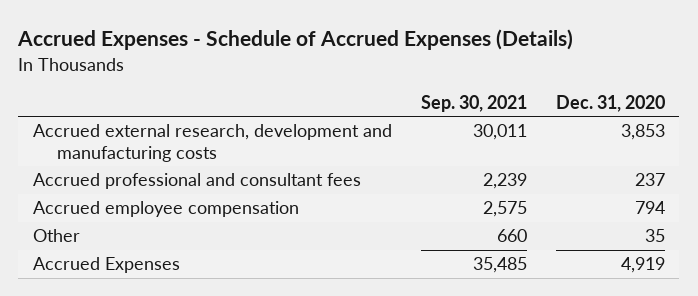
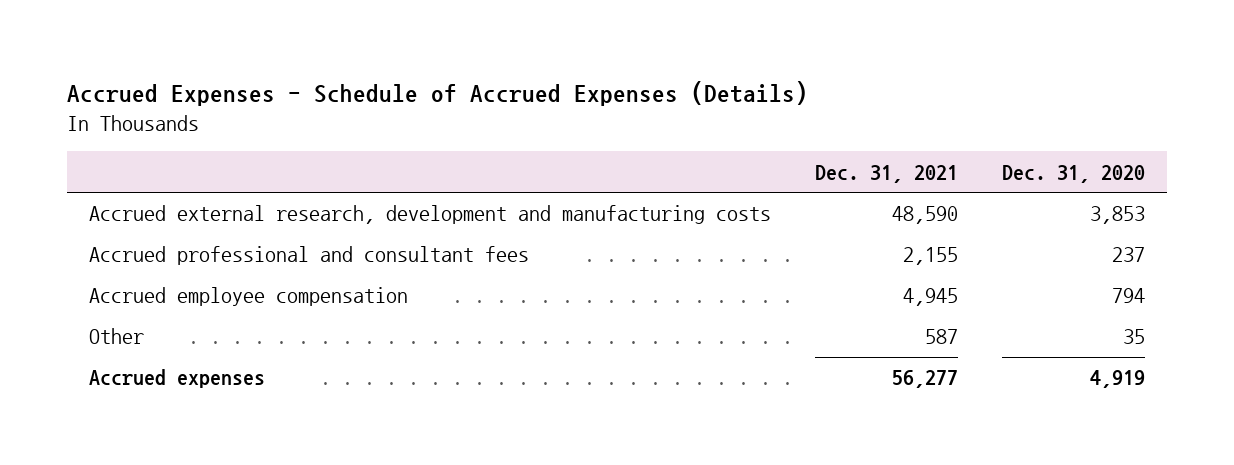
[420,94,527,112] Sep. 30, 2021 -> none
none -> [814,164,958,183] Dec. 31, 2021
[32,257,180,274] Accrued Expenses -> [89,369,266,389] Accrued expenses

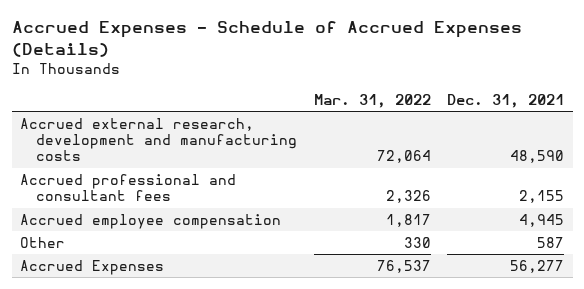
[1001,164,1145,183] Dec. 31, 2020 -> none
none -> [313,93,431,108] Mar. 31, 2022
[89,369,266,389] Accrued expenses -> [19,259,164,275] Accrued Expenses

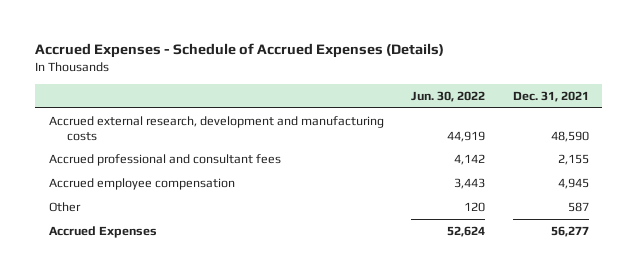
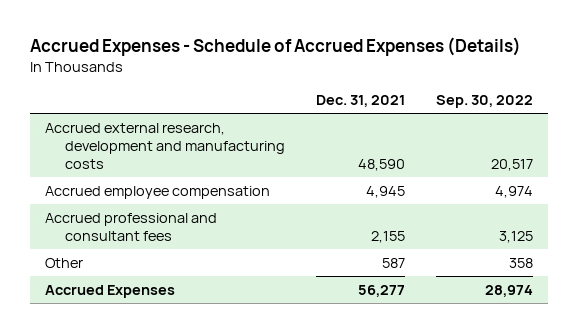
[411,90,486,102] Jun. 30, 2022 -> none
none -> [435,95,533,109] Sep. 30, 2022
[48,154,281,167] Accrued professional and consultant fees -> [45,212,218,241] Accrued professional and consultant fees

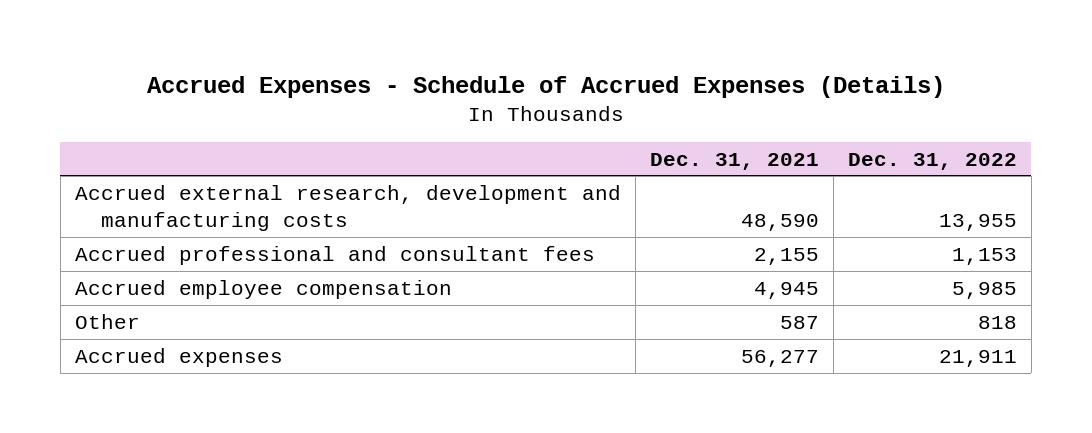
[435,95,533,109] Sep. 30, 2022 -> none
none -> [847,152,1017,170] Dec. 31, 2022
[45,185,271,199] Accrued employee compensation -> [74,279,452,299] Accrued employee compensation
[45,284,176,298] Accrued Expenses -> [74,347,283,367] Accrued expenses

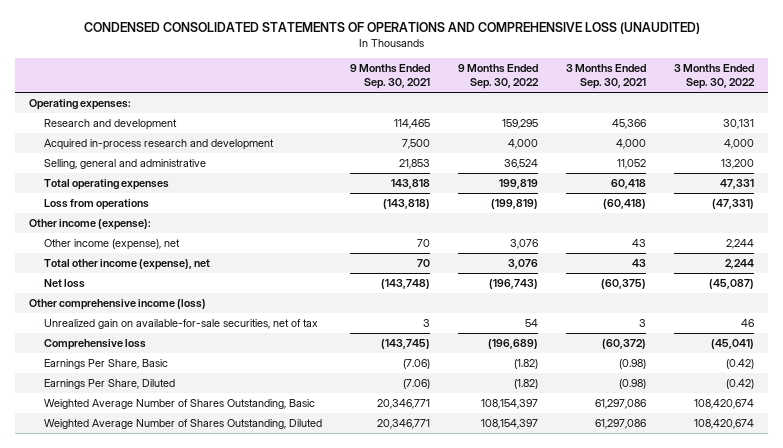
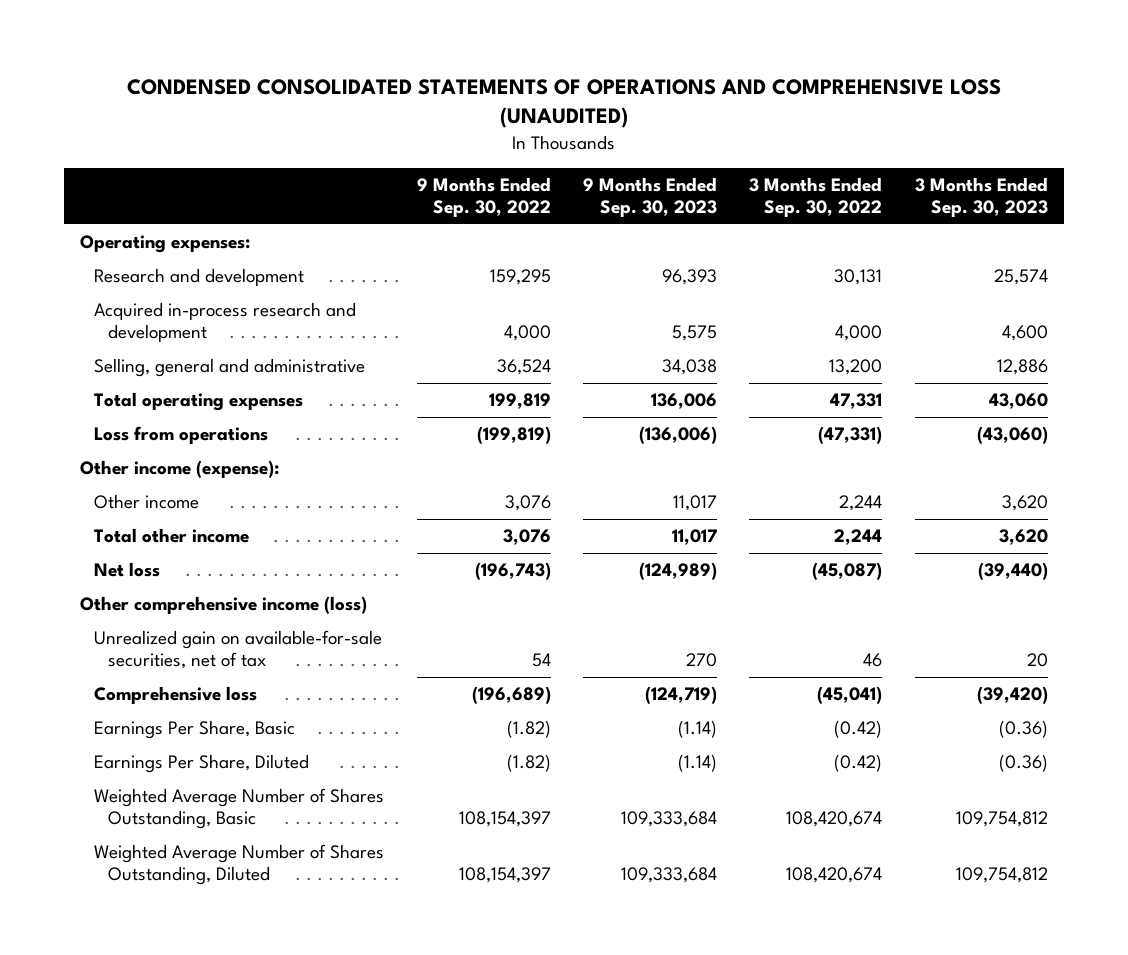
[350,64,431,90] 9 Months Ended Sep. 30, 2021 -> none
[565,64,646,90] 3 Months Ended Sep. 30, 2021 -> none
none -> [583,177,718,218] 9 Months Ended Sep. 30, 2023
none -> [914,177,1048,218] 3 Months Ended Sep. 30, 2023
[44,238,181,250] Other income (expense), net -> [94,494,200,510] Other income
[44,258,211,270] Total other income (expense), net -> [94,528,250,544] Total other income

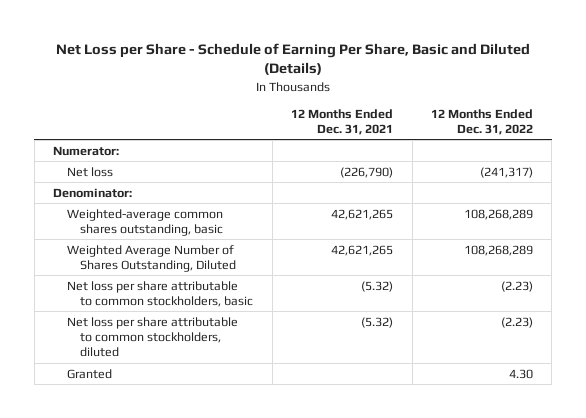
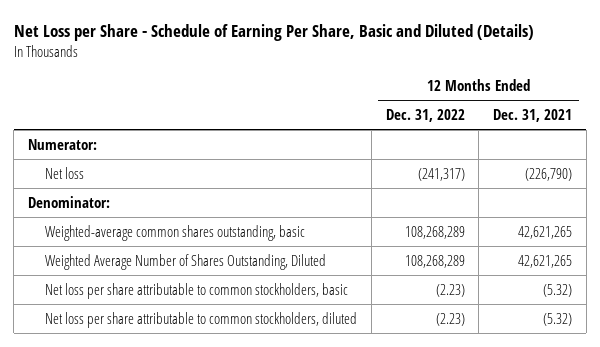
[66,368,112,379] Granted -> none

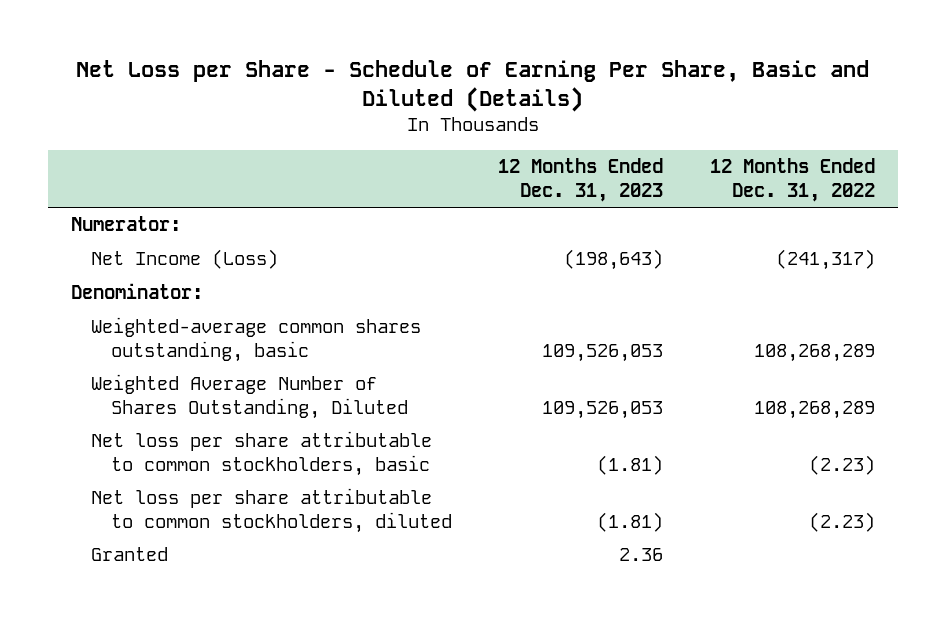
[493,108,573,122] Dec. 31, 2021 -> none
none -> [498,158,664,202] 12 Months Ended Dec. 31, 2023
[44,166,84,179] Net loss -> [91,249,279,270] Net Income (Loss)
none -> [91,547,169,562] Granted

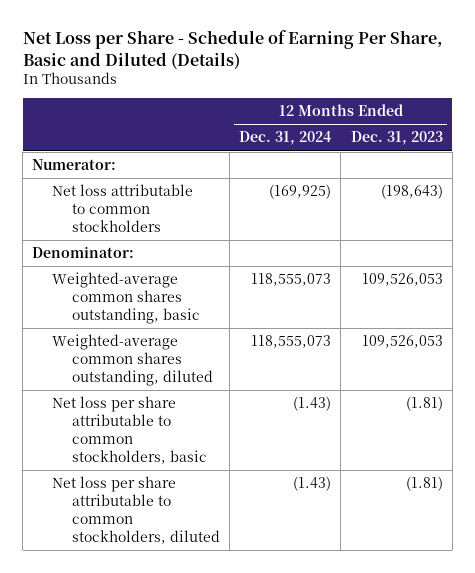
[709,158,875,202] 12 Months Ended Dec. 31, 2022 -> none
none -> [239,131,332,146] Dec. 31, 2024
[91,249,279,270] Net Income (Loss) -> [52,184,194,232] Net loss attributable to common stockholders
[91,374,409,419] Weighted Average Number of Shares Outstanding, Diluted -> [52,334,213,386] Weighted-average common shares outstanding, diluted
[91,547,169,562] Granted -> none

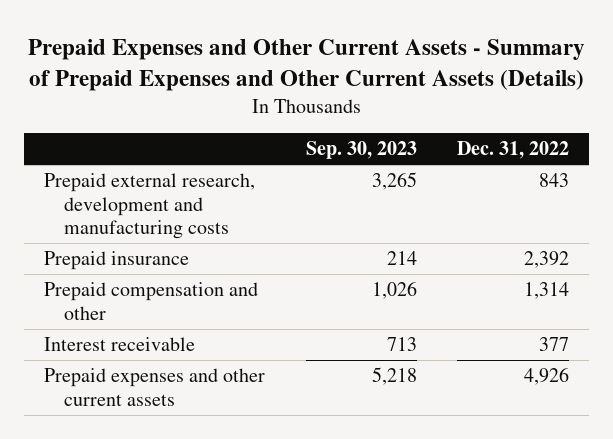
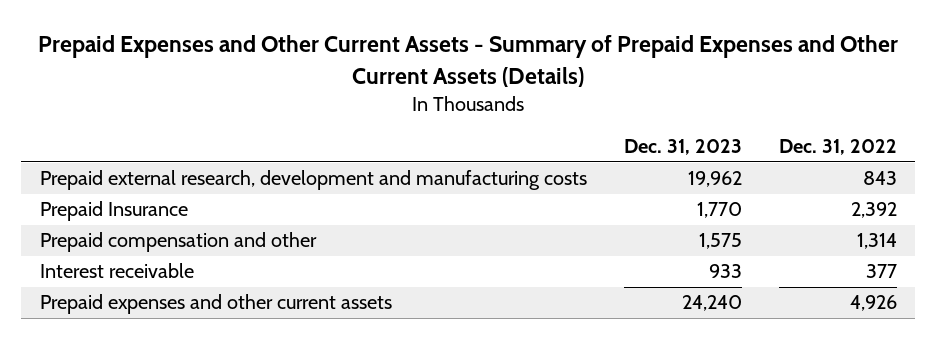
[305,141,417,160] Sep. 30, 2023 -> none
none -> [623,139,742,156] Dec. 31, 2023
[44,251,190,271] Prepaid insurance -> [39,201,188,222] Prepaid Insurance

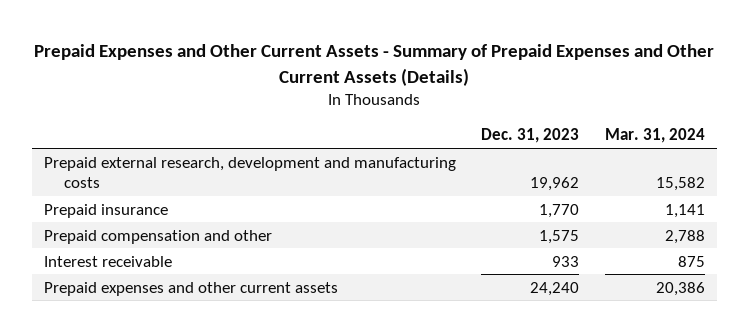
[778,139,897,156] Dec. 31, 2022 -> none
none -> [604,128,705,144] Mar. 31, 2024
[39,201,188,222] Prepaid Insurance -> [44,203,169,218] Prepaid insurance

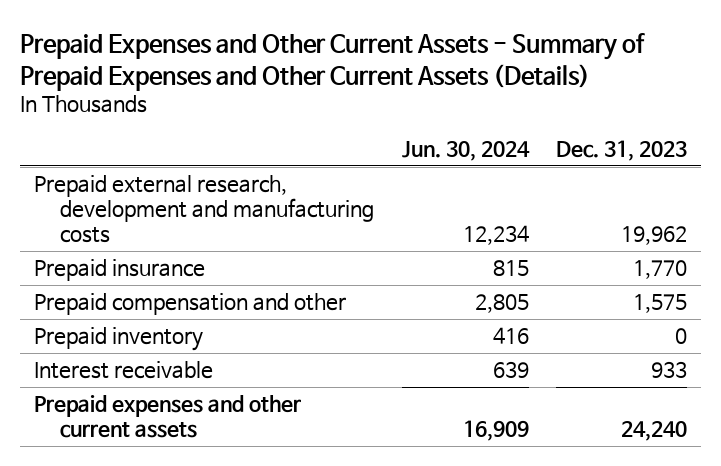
[604,128,705,144] Mar. 31, 2024 -> none
none -> [401,140,530,161] Jun. 30, 2024
none -> [34,327,204,352] Prepaid inventory

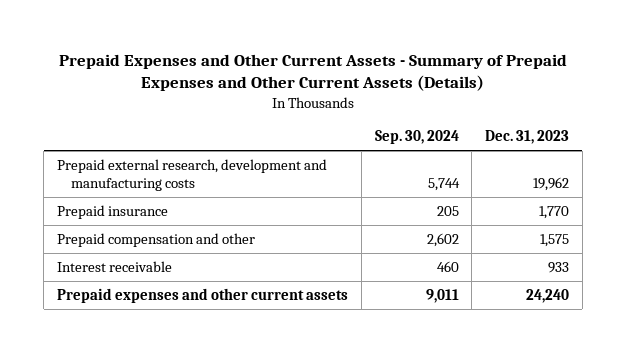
[401,140,530,161] Jun. 30, 2024 -> none
none -> [374,129,459,144] Sep. 30, 2024
[34,327,204,352] Prepaid inventory -> none

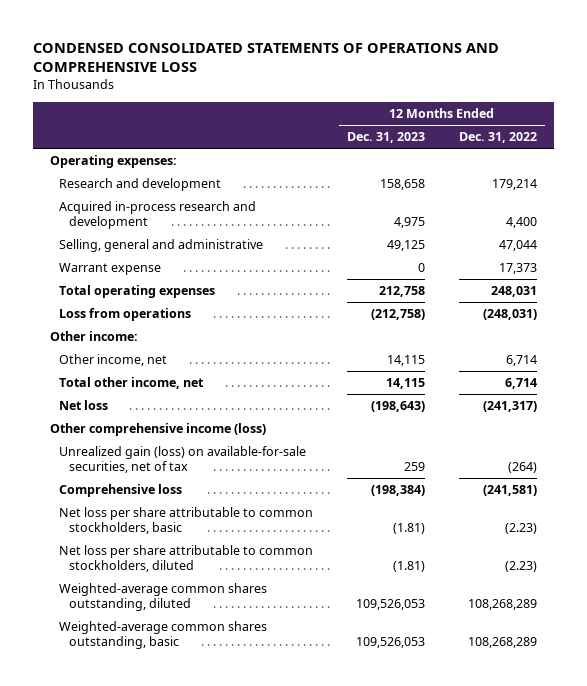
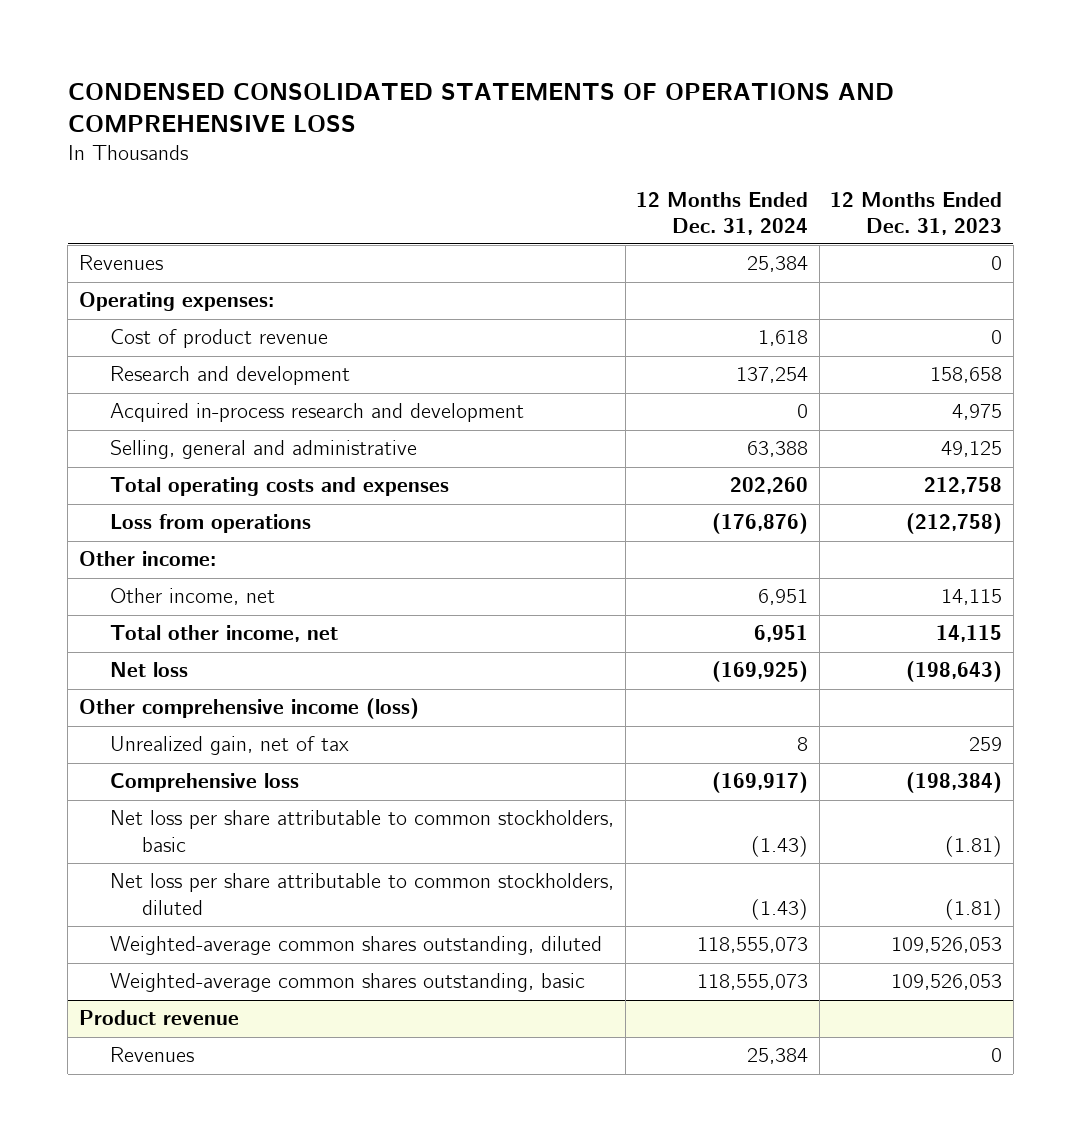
[458,132,537,144] Dec. 31, 2022 -> none
none -> [636,191,809,235] 12 Months Ended Dec. 31, 2024
none -> [78,255,163,271] Revenues
none -> [110,329,329,349] Cost of product revenue
[59,263,162,276] Warrant expense -> none
[59,285,216,299] Total operating expenses -> [110,477,450,497] Total operating costs and expenses
[59,446,307,473] Unrealized gain (loss) on available-for-sale securities, net of tax -> [110,736,350,756] Unrealized gain, net of tax
none -> [78,1010,239,1026] Product revenue
none -> [110,1047,195,1063] Revenues

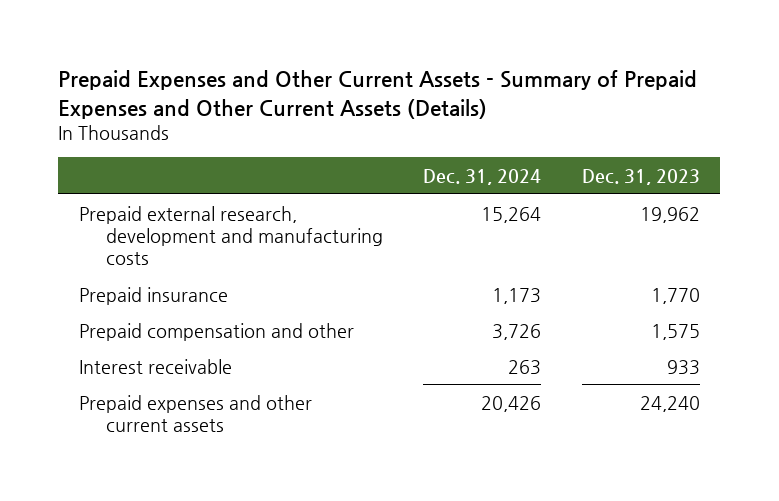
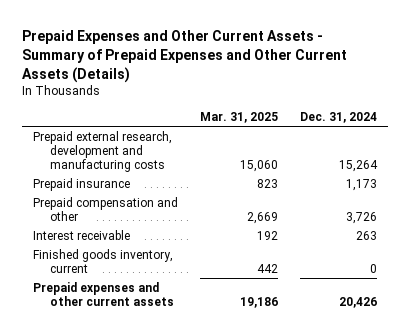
[581,168,700,185] Dec. 31, 2023 -> none
none -> [200,112,279,124] Mar. 31, 2025
none -> [33,248,174,273] Finished goods inventory, current

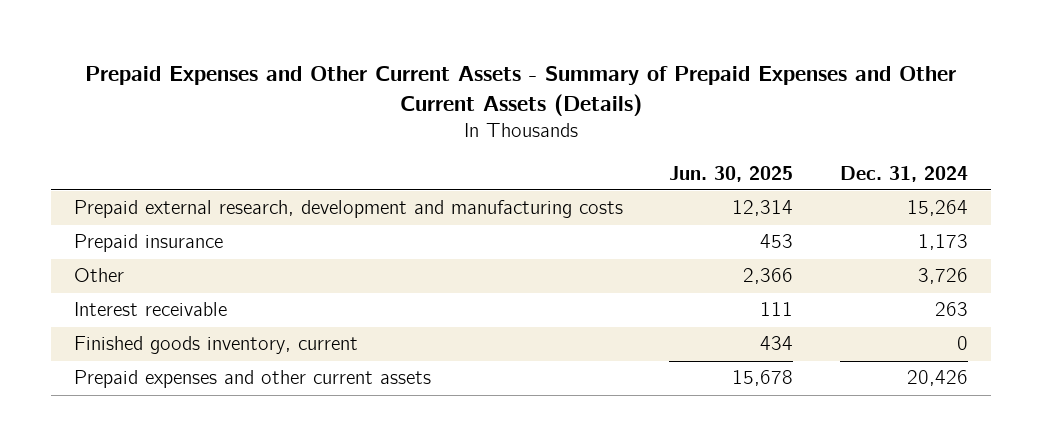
[200,112,279,124] Mar. 31, 2025 -> none
none -> [669,165,794,182] Jun. 30, 2025
[33,196,179,221] Prepaid compensation and other -> [74,268,125,283] Other

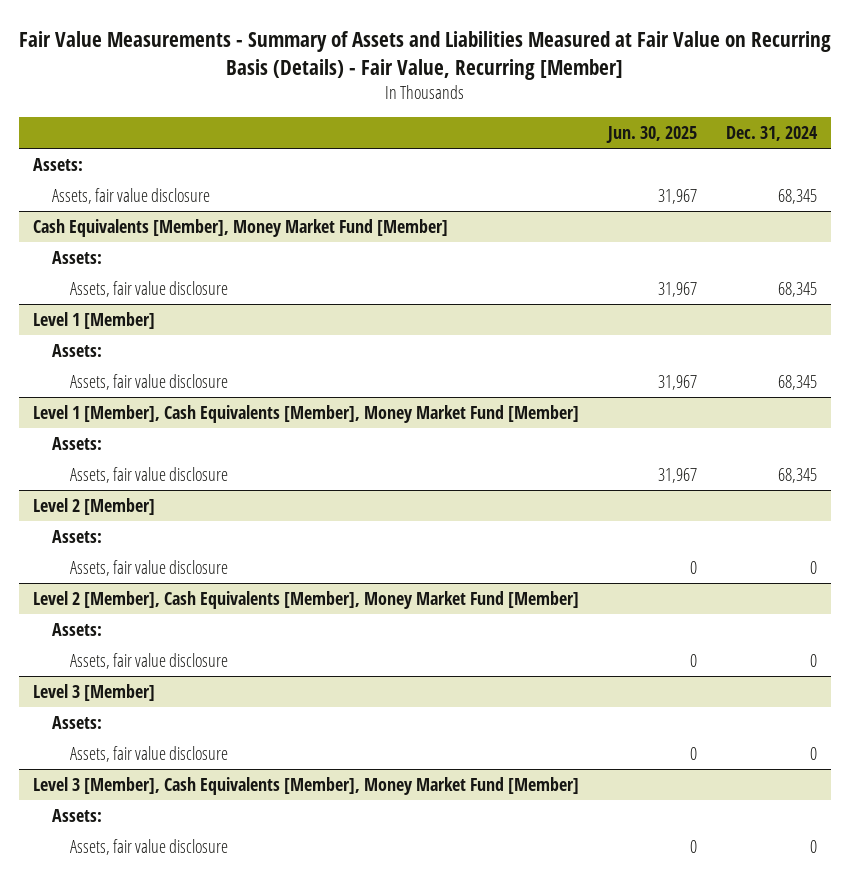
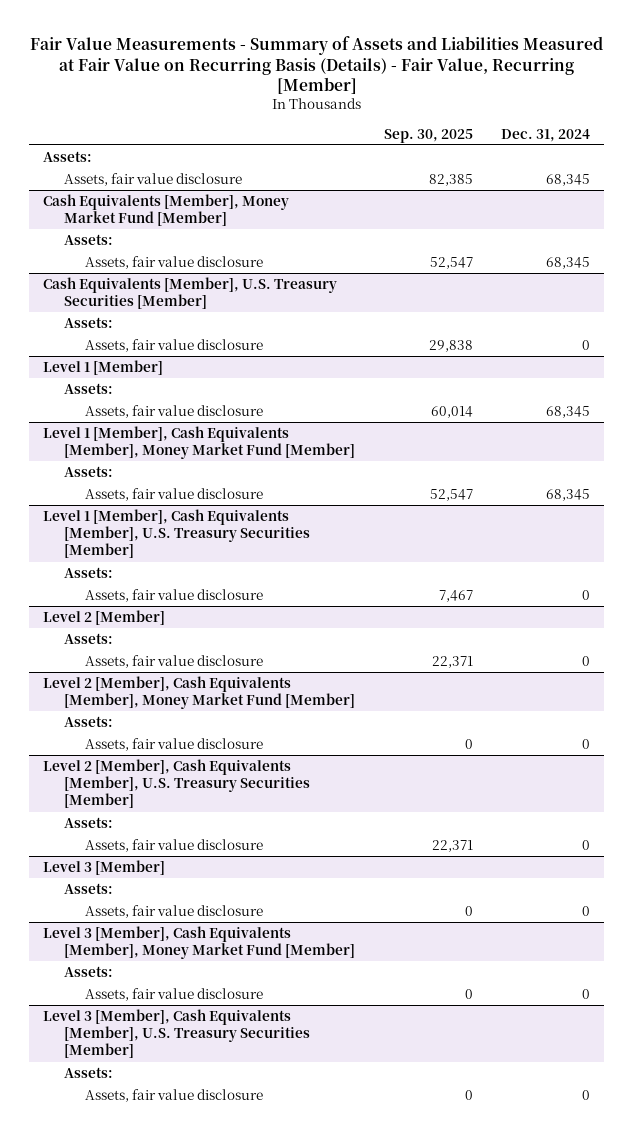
[606,126,698,144] Jun. 30, 2025 -> none
none -> [383,128,473,143] Sep. 30, 2025
none -> [43,276,338,310] Cash Equivalents [Member], U.S. Treasury Securities [Member]
none -> [64,316,114,328] Assets:
none -> [85,338,264,352] Assets, fair value disclosure
none -> [43,508,311,559] Level 1 [Member], Cash Equivalents [Member], U.S. Treasury Securities [Member]
none -> [64,566,114,578] Assets:
none -> [85,588,264,602] Assets, fair value disclosure
none -> [43,758,311,809] Level 2 [Member], Cash Equivalents [Member], U.S. Treasury Securities [Member]
none -> [64,816,114,828] Assets:
none -> [85,838,264,852] Assets, fair value disclosure
none -> [43,1008,311,1059] Level 3 [Member], Cash Equivalents [Member], U.S. Treasury Securities [Member]
none -> [64,1066,114,1078] Assets:
none -> [85,1088,264,1102] Assets, fair value disclosure

